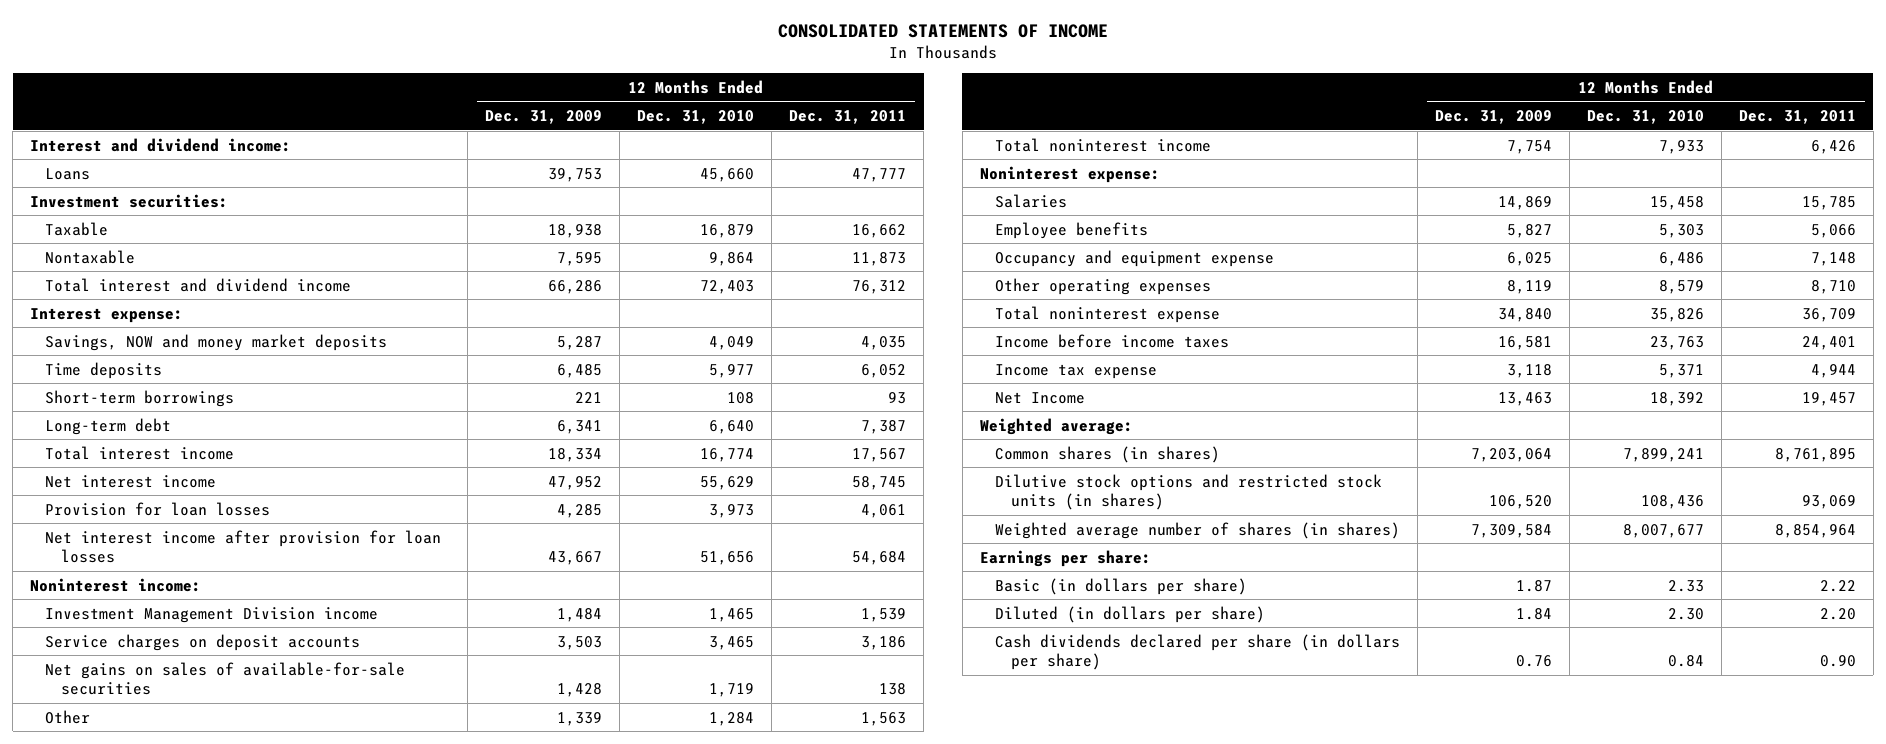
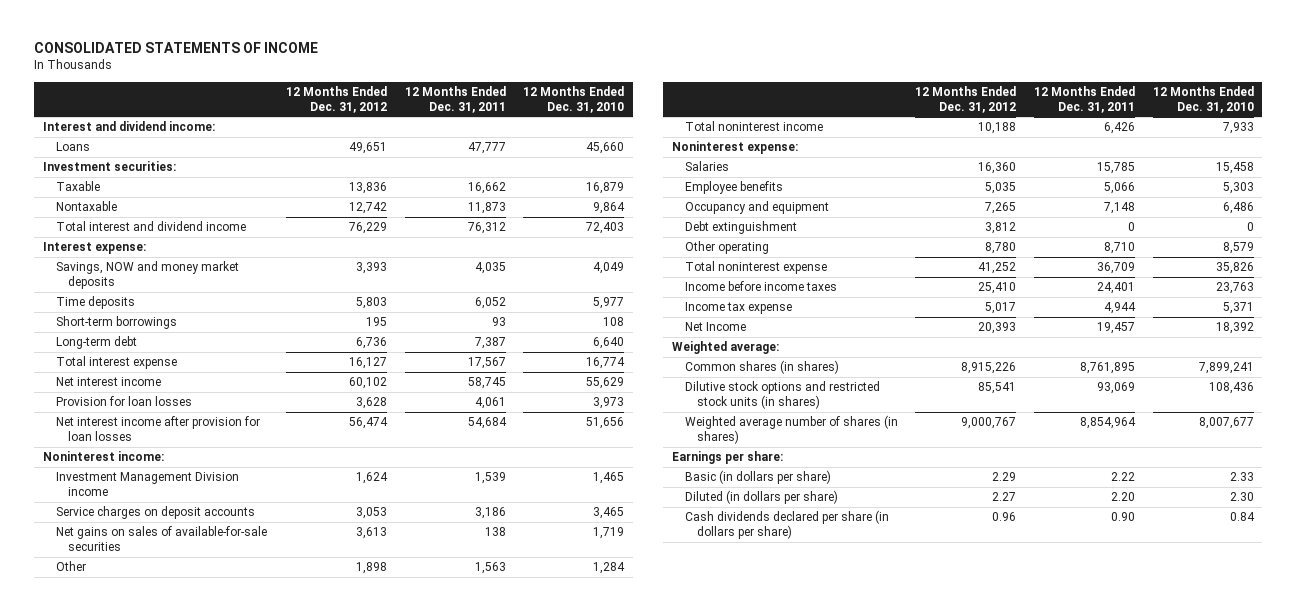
[485,110,603,125] Dec. 31, 2009 -> none
none -> [286,85,388,113] 12 Months Ended Dec. 31, 2012
[45,445,235,460] Total interest income -> [55,356,177,370] Total interest expense
[995,249,1275,267] Occupancy and equipment expense -> [684,201,829,215] Occupancy and equipment
none -> [684,221,797,235] Debt extinguishment
[995,277,1212,295] Other operating expenses -> [684,241,769,255] Other operating

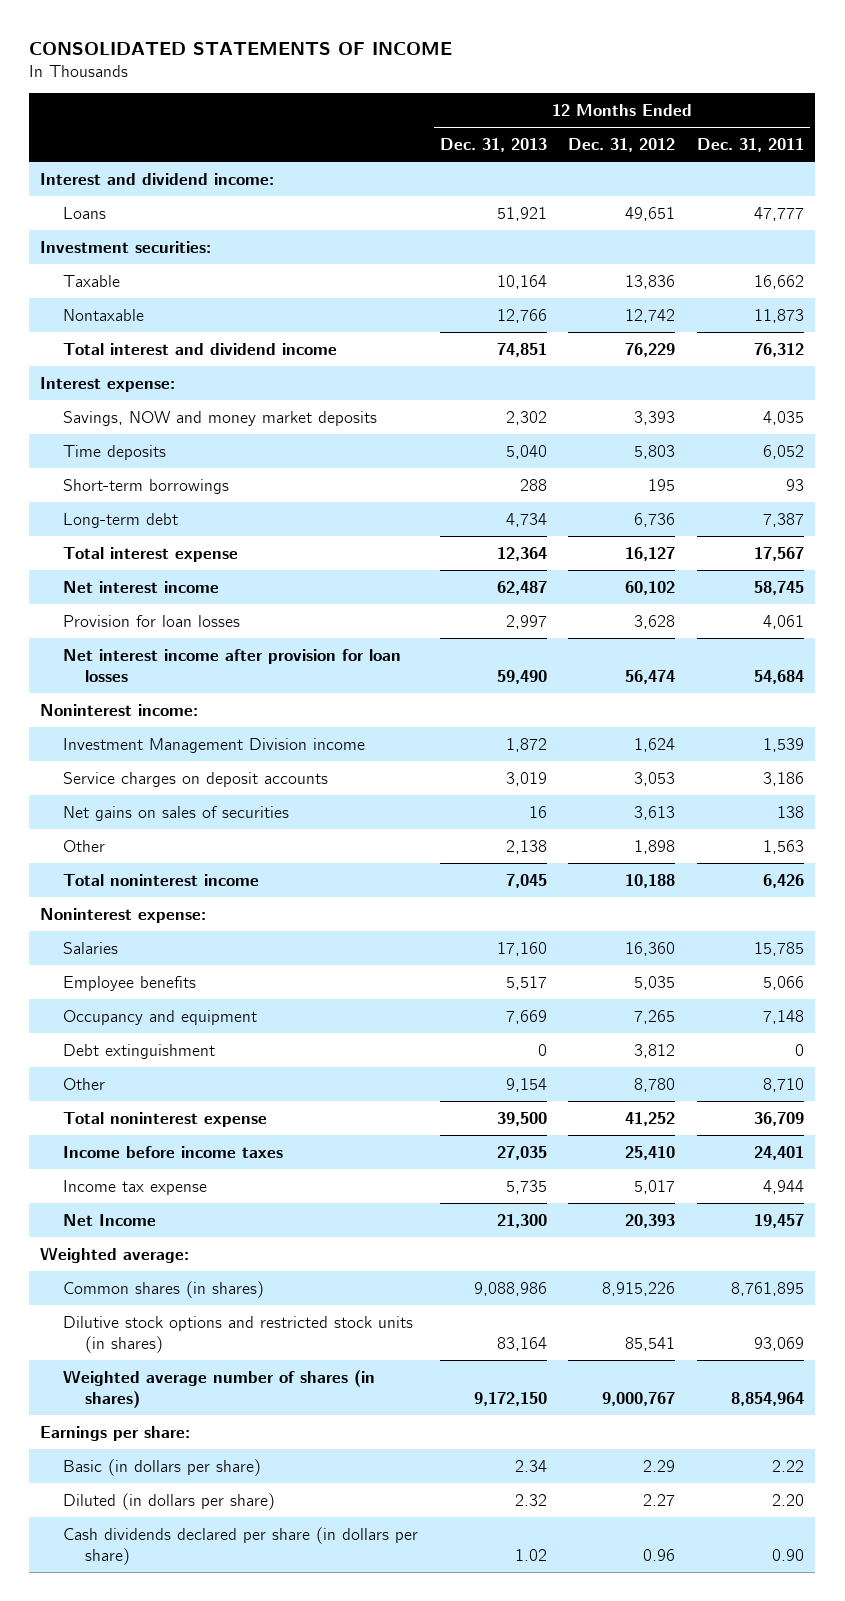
[523,85,625,113] 12 Months Ended Dec. 31, 2010 -> none
none -> [439,137,547,152] Dec. 31, 2013
[55,526,267,552] Net gains on sales of available-for-sale securities -> [62,805,289,821] Net gains on sales of securities
[684,241,769,255] Other operating -> [62,1077,105,1090] Other

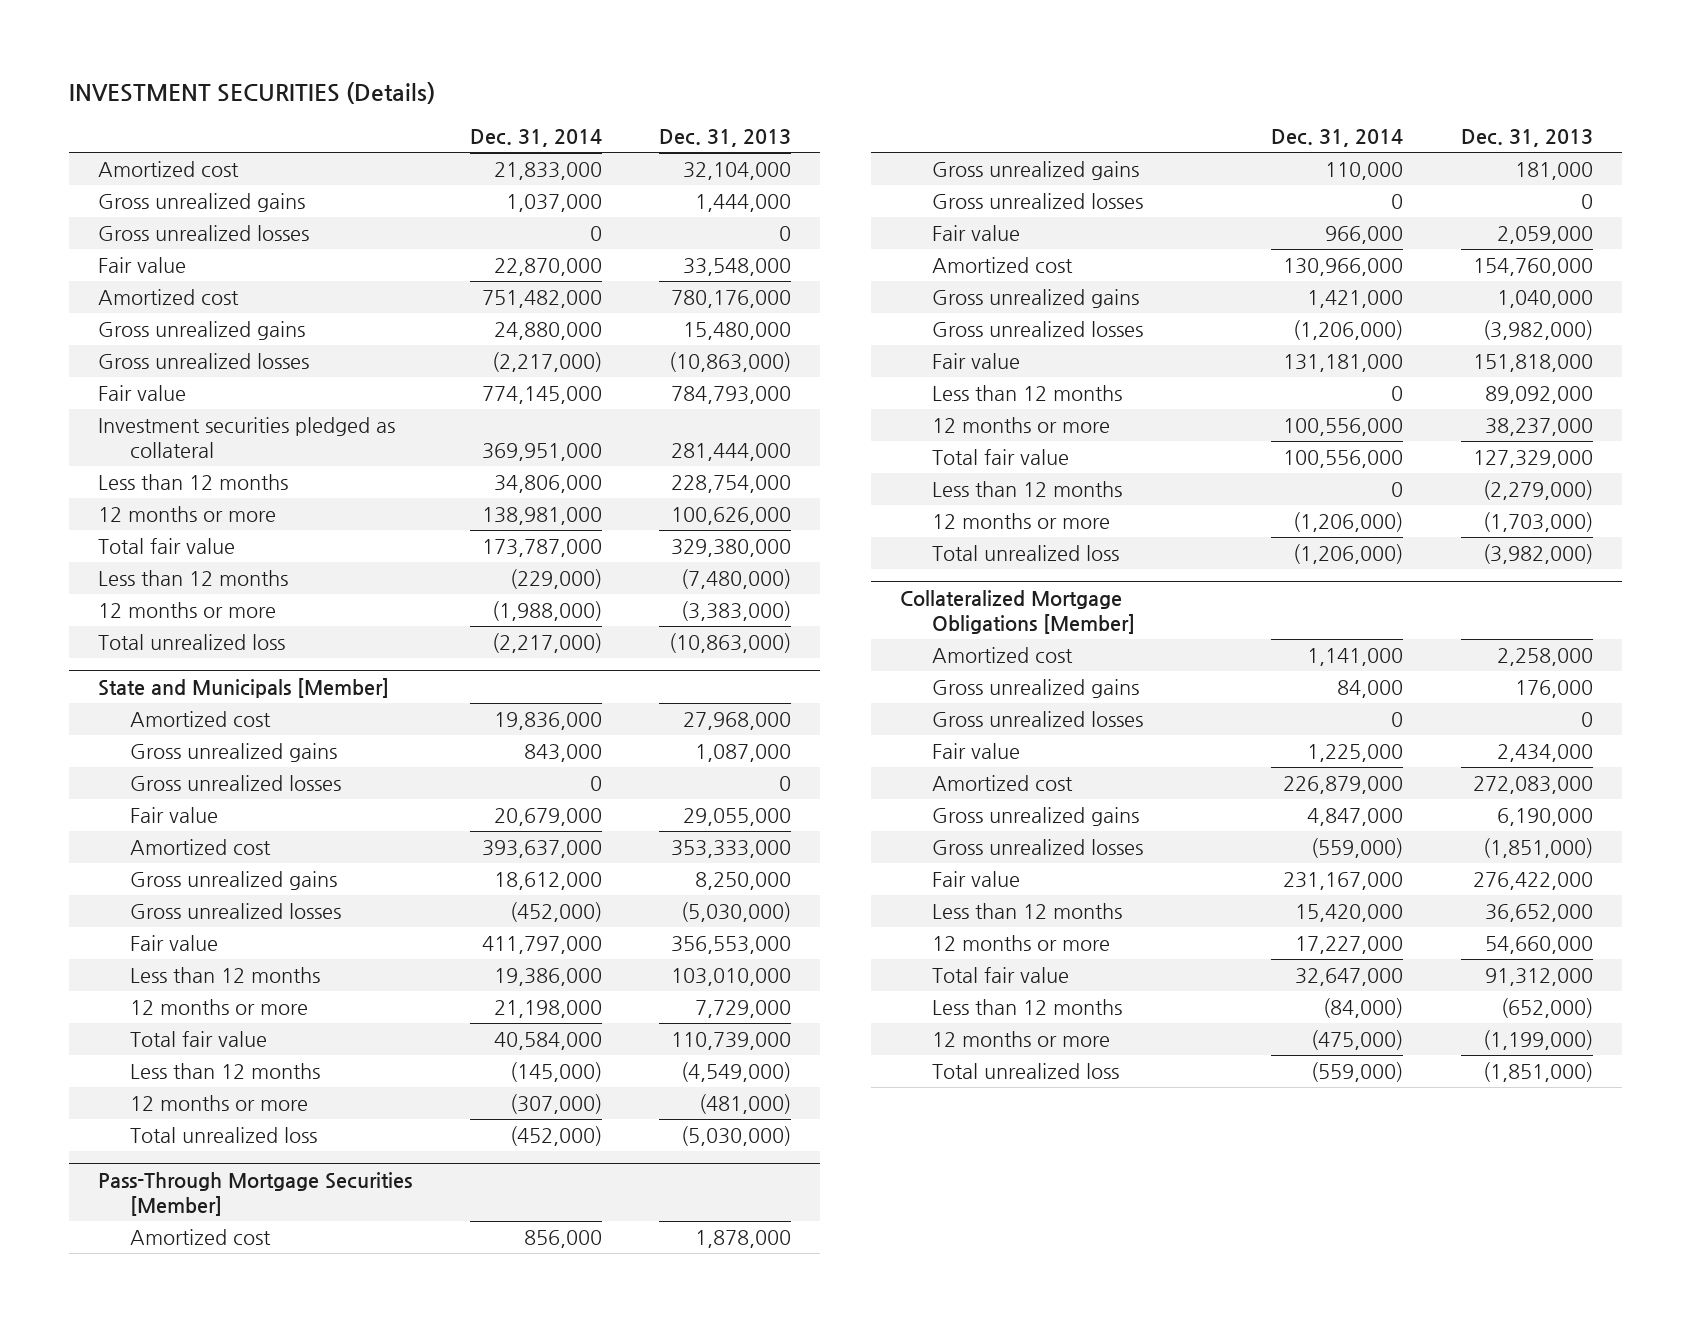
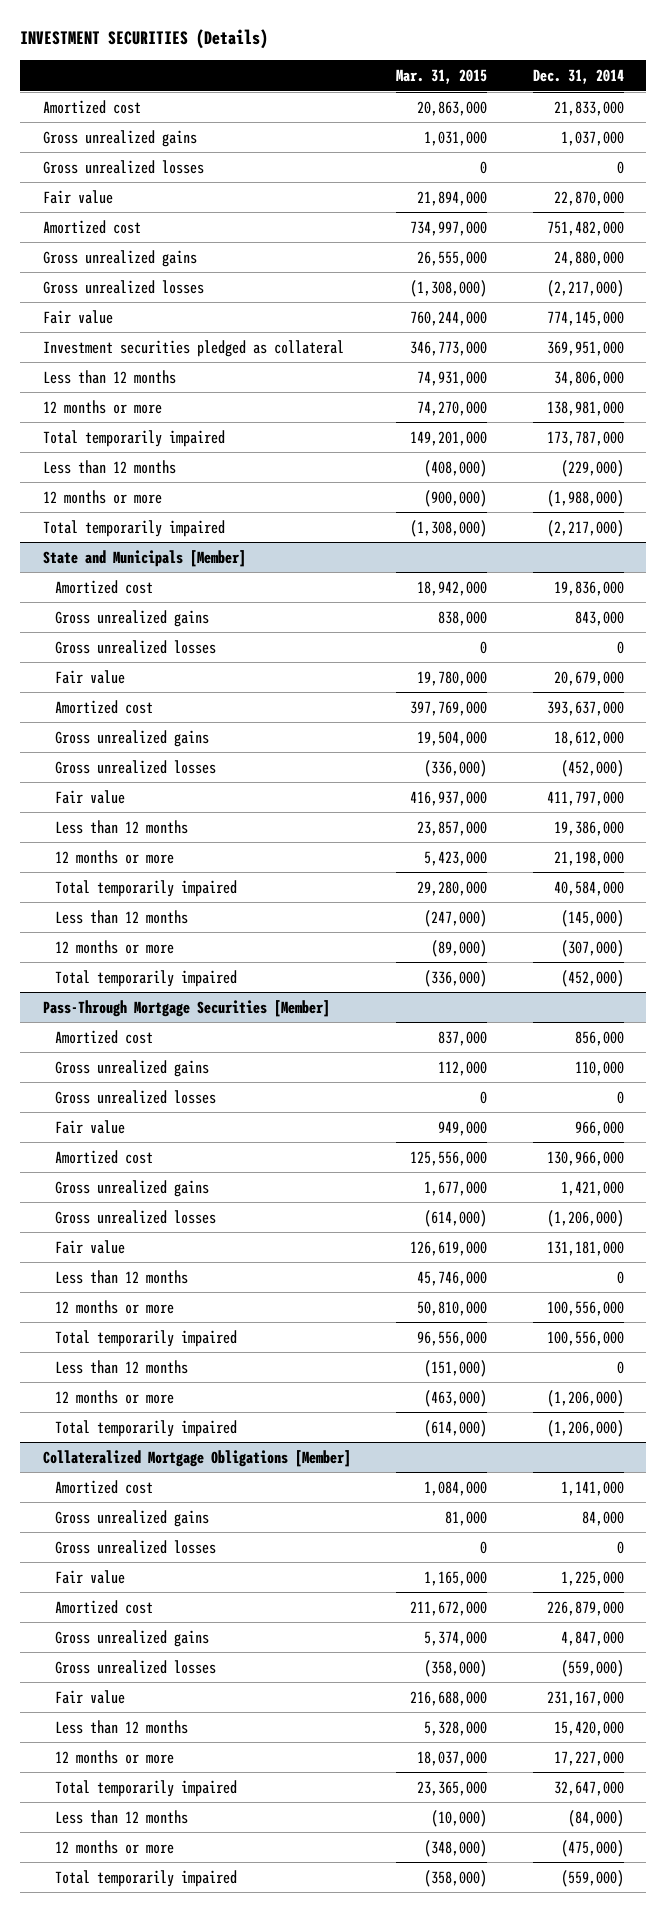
[659,129,792,148] Dec. 31, 2013 -> none
none -> [396,68,488,84] Mar. 31, 2015
[97,538,235,555] Total fair value -> [42,429,225,447] Total temporarily impaired
[97,634,285,651] Total unrealized loss -> [42,519,225,537] Total temporarily impaired
[129,1031,267,1048] Total fair value -> [54,879,237,897] Total temporarily impaired
[129,1127,317,1144] Total unrealized loss -> [54,969,237,987] Total temporarily impaired
[931,449,1069,466] Total fair value -> [54,1329,237,1347] Total temporarily impaired
[931,545,1119,562] Total unrealized loss -> [54,1419,237,1437] Total temporarily impaired
[931,967,1069,984] Total fair value -> [54,1779,237,1797] Total temporarily impaired
[931,1063,1119,1080] Total unrealized loss -> [54,1869,237,1887] Total temporarily impaired

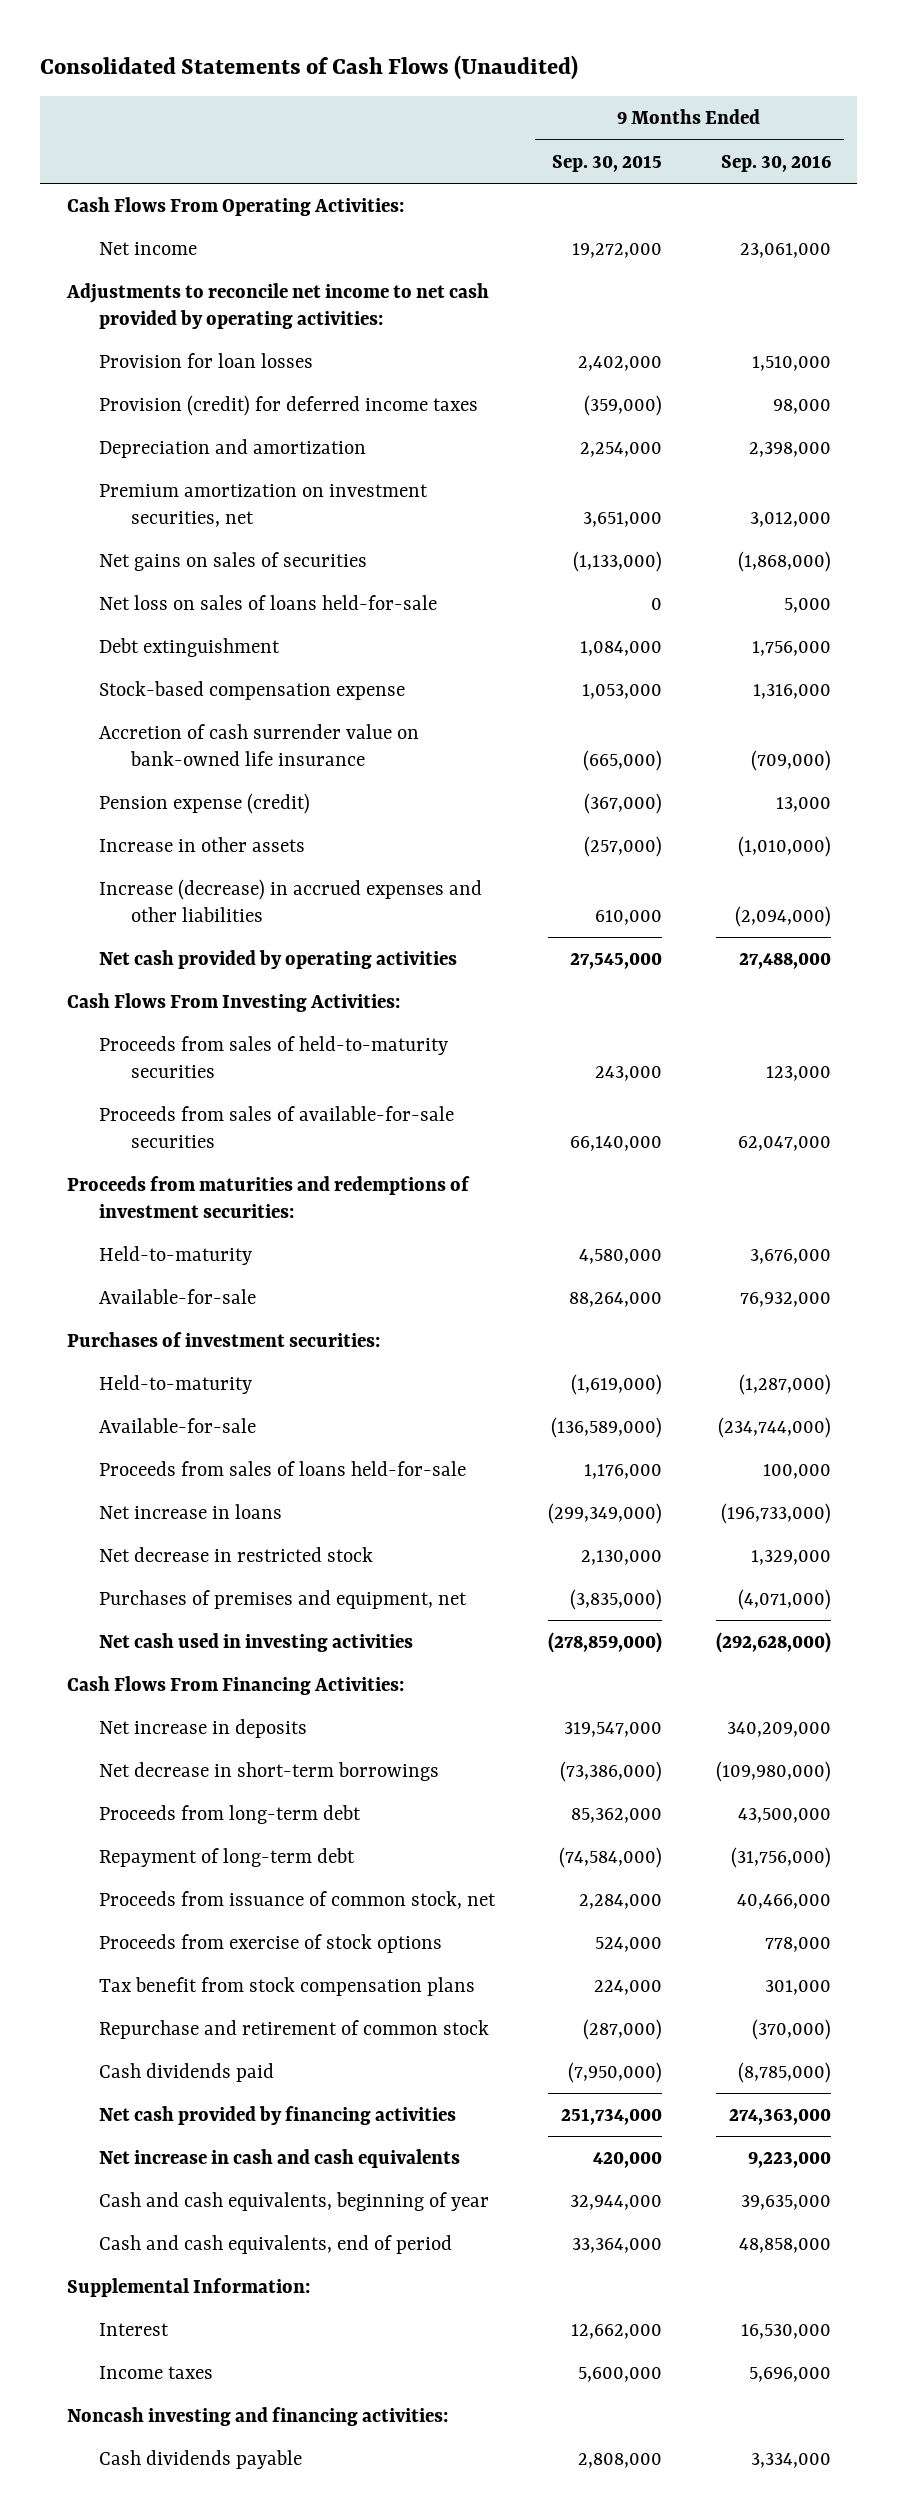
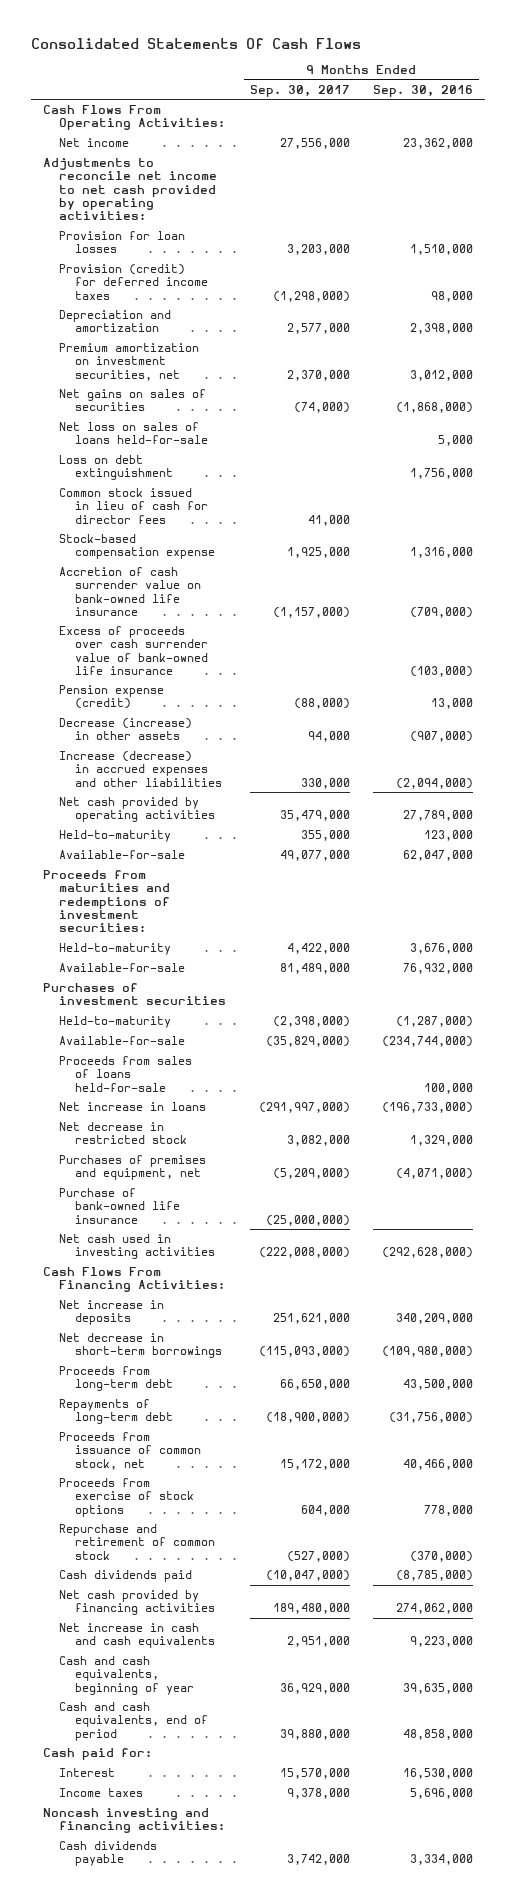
[40,55,579,81] Consolidated Statements of Cash Flows (Unaudited) -> [30,37,361,49] Consolidated Statements Of Cash Flows
[552,154,663,172] Sep. 30, 2015 -> none
none -> [249,84,350,97] Sep. 30, 2017
[739,242,831,258] 23,061,000 -> [403,138,474,150] 23,362,000
[98,637,280,657] Debt extinguishment -> [58,455,173,481] Loss on debt extinguishment
none -> [58,488,208,524] Common stock issued in lieu of cash for director fees
none -> [58,626,208,676] Excess of proceeds over cash surrender value of bank-owned life insurance
[98,836,305,852] Increase in other assets -> [58,718,192,741] Decrease (increase) in other assets
[737,835,831,857] (1,010,000) -> [410,731,474,743] (907,000)
[66,992,400,1012] Cash Flows From Investing Activities: -> none
[738,951,831,969] 27,488,000 -> [403,810,474,822] 27,789,000
[98,1035,448,1078] Proceeds from sales of held-to-maturity securities -> [58,830,171,843] Held-to-maturity
[98,1105,454,1148] Proceeds from sales of available-for-sale securities -> [58,850,185,860] Available-for-sale
[66,1331,380,1347] Purchases of investment securities: -> [42,983,226,1006] Purchases of investment securities
none -> [58,1188,180,1224] Purchase of bank-owned life insurance
[98,1847,355,1867] Repayment of long-term debt -> [58,1399,173,1425] Repayments of long-term debt
[98,1976,475,1996] Tax benefit from stock compensation plans -> none
[728,2107,831,2125] 274,363,000 -> [396,1603,474,1615] 274,062,000
[66,2277,310,2297] Supplemental Information: -> none
none -> [42,1748,152,1761] Cash paid for:

